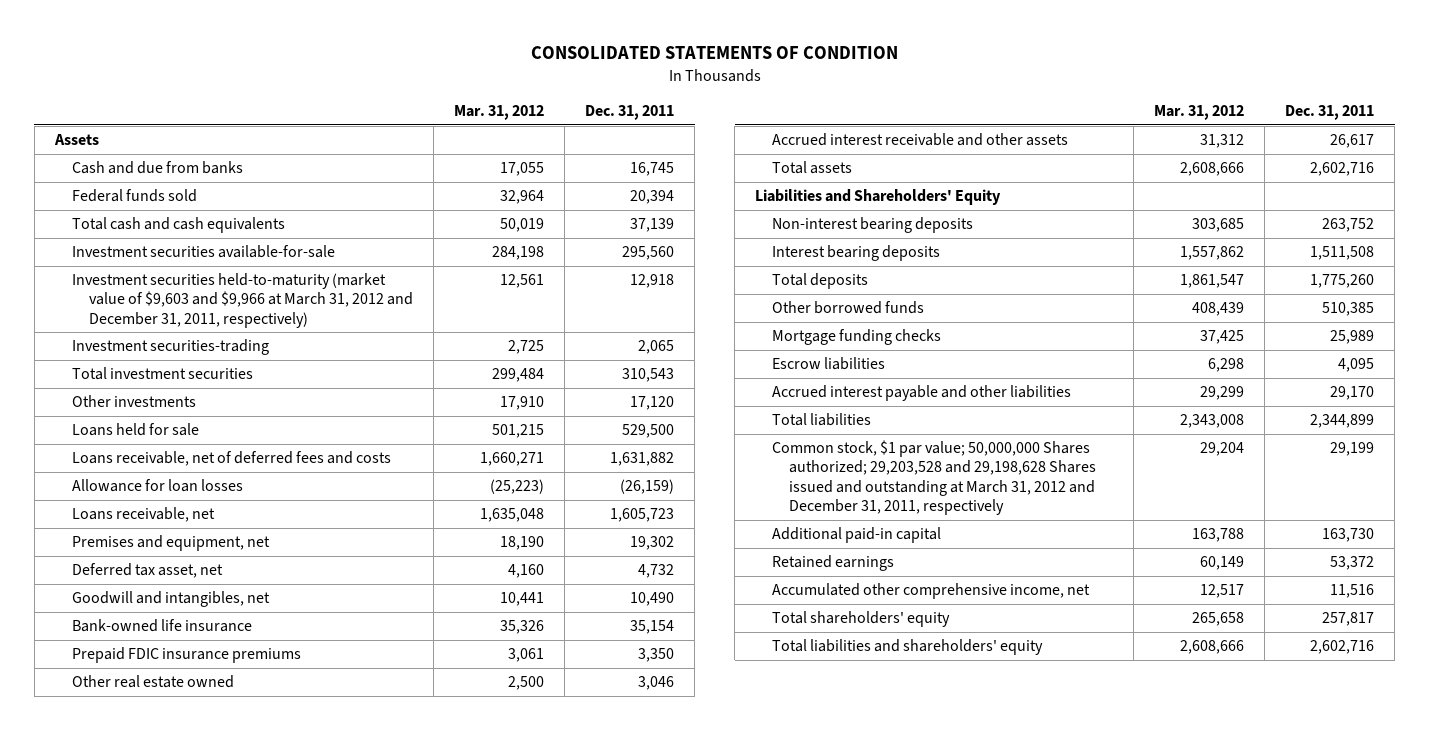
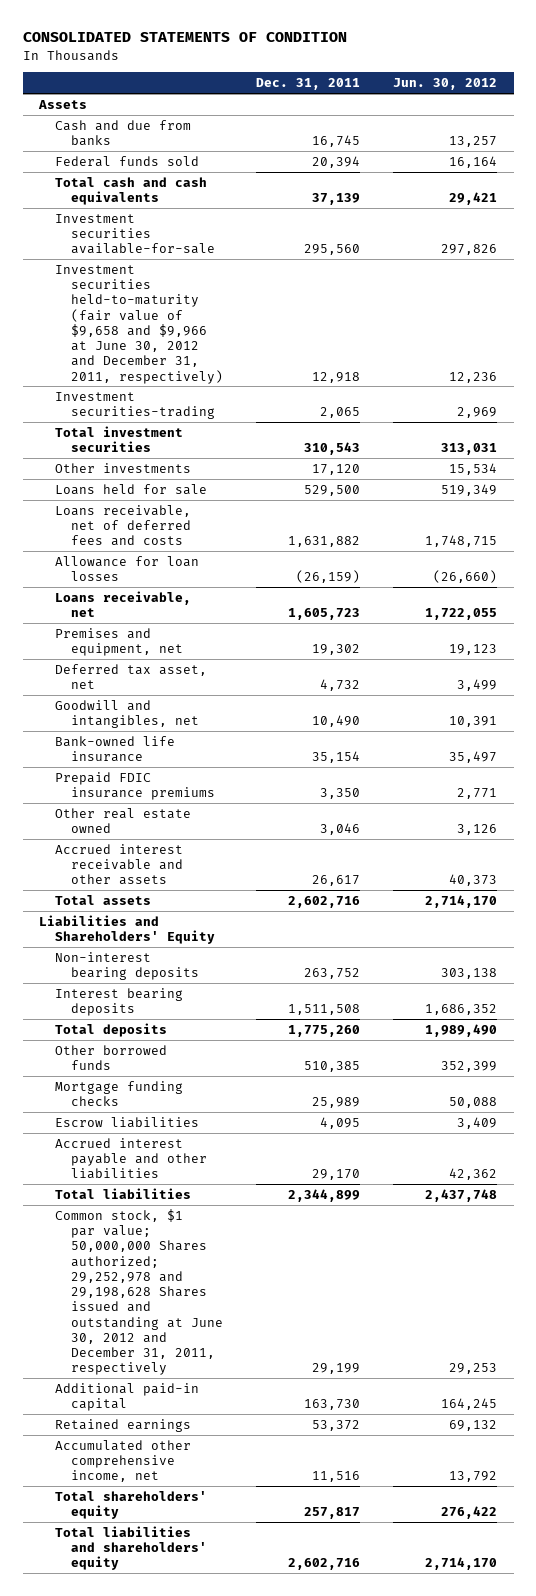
[453,105,544,121] Mar. 31, 2012 -> none
none -> [392,78,497,91] Jun. 30, 2012
[71,273,413,328] Investment securities held-to-maturity (market value of $9,603 and $9,966 at March 31, 2012 and December 31, 2011, respectively) -> [54,264,223,384] Investment securities held-to-maturity (fair value of $9,658 and $9,966 at June 30, 2012 and December 31, 2011, respectively)
[772,440,1096,516] Common stock, $1 par value; 50,000,000 Shares authorized; 29,203,528 and 29,198,628 Shares issued and outstanding at March 31, 2012 and December 31, 2011, respectively -> [54,1208,223,1376] Common stock, $1 par value; 50,000,000 Shares authorized; 29,252,978 and 29,198,628 Shares issued and outstanding at June 30, 2012 and December 31, 2011, respectively

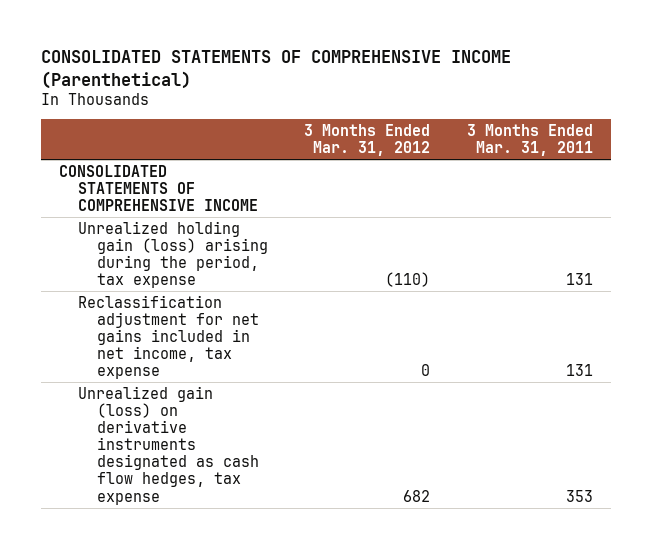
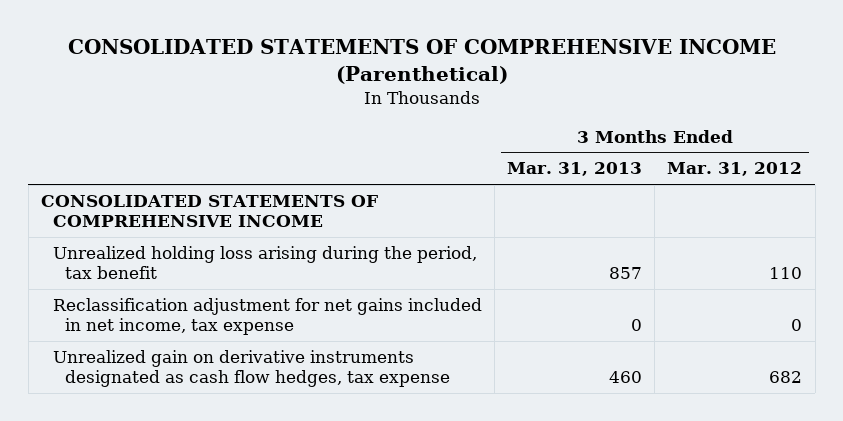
[466,124,593,157] 3 Months Ended Mar. 31, 2011 -> none
none -> [507,162,643,177] Mar. 31, 2013
[78,220,268,289] Unrealized holding gain (loss) arising during the period, tax expense -> [53,246,478,280] Unrealized holding loss arising during the period, tax benefit
[385,272,431,288] (110) -> [769,267,803,280] 110
[78,385,259,505] Unrealized gain (loss) on derivative instruments designated as cash flow hedges, tax expense -> [53,350,451,388] Unrealized gain on derivative instruments designated as cash flow hedges, tax expense

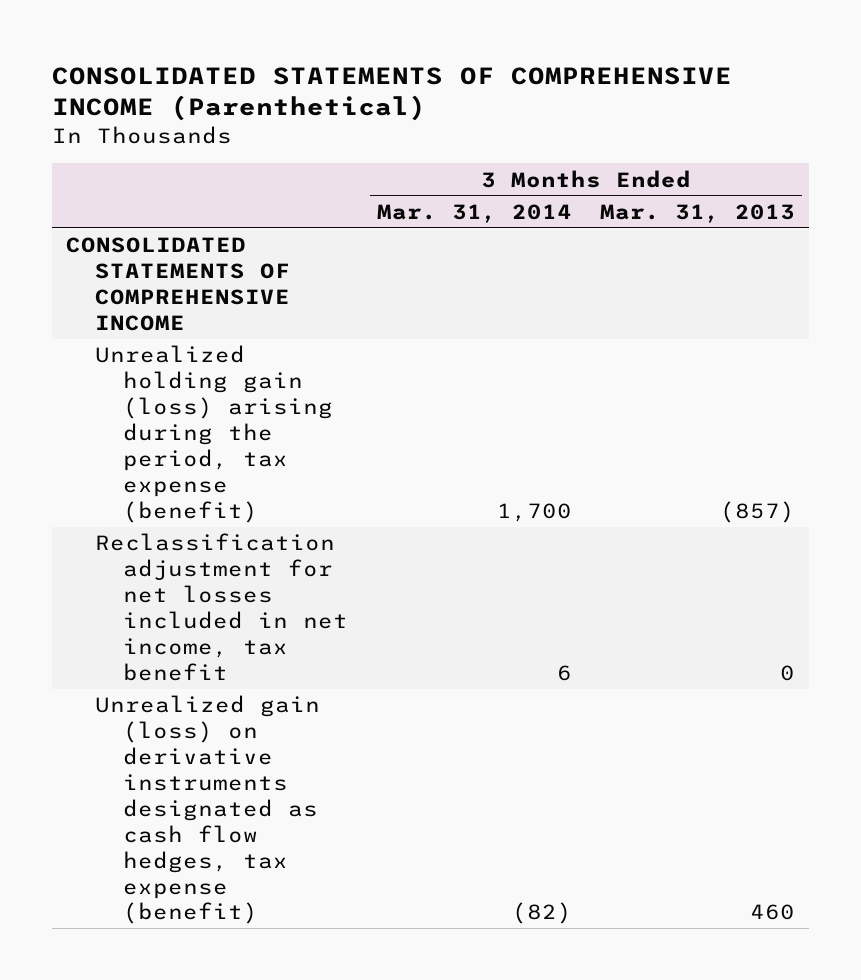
[667,162,803,177] Mar. 31, 2012 -> none
none -> [376,203,572,223] Mar. 31, 2014
[53,246,478,280] Unrealized holding loss arising during the period, tax benefit -> [94,345,334,523] Unrealized holding gain (loss) arising during the period, tax expense (benefit)
[609,267,643,280] 857 -> [720,500,796,523] (857)
[53,298,483,336] Reclassification adjustment for net gains included in net income, tax expense -> [94,533,349,681] Reclassification adjustment for net losses included in net income, tax benefit
[53,350,451,388] Unrealized gain on derivative instruments designated as cash flow hedges, tax expense -> [94,695,320,925] Unrealized gain (loss) on derivative instruments designated as cash flow hedges, tax expense (benefit)

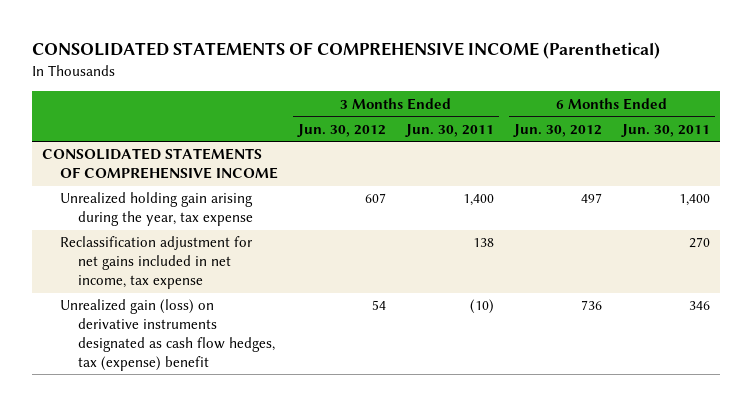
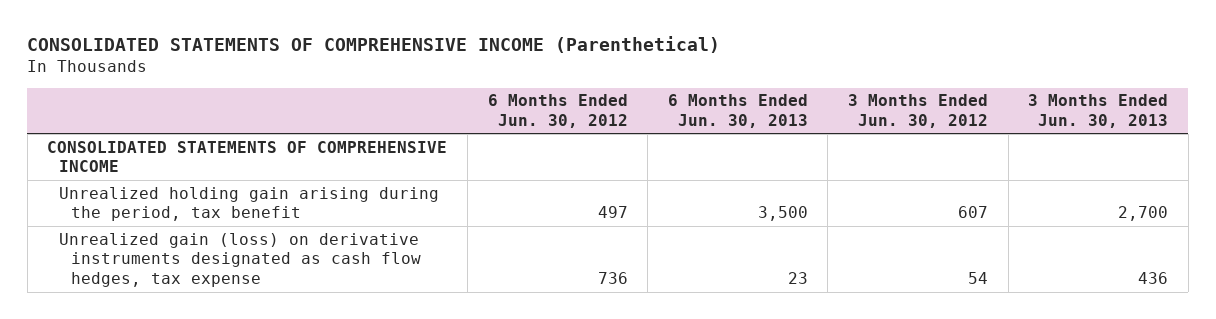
[404,123,494,137] Jun. 30, 2011 -> none
[621,123,711,137] Jun. 30, 2011 -> none
none -> [667,94,808,128] 6 Months Ended Jun. 30, 2013
none -> [1028,94,1169,128] 3 Months Ended Jun. 30, 2013
[59,236,253,290] Reclassification adjustment for net gains included in net income, tax expense -> none
[59,192,253,227] Unrealized holding gain arising during the year, tax expense -> [59,186,440,222] Unrealized holding gain arising during the period, tax benefit
[59,299,275,371] Unrealized gain (loss) on derivative instruments designated as cash flow hedges, tax (expense) benefit -> [59,232,422,288] Unrealized gain (loss) on derivative instruments designated as cash flow hedges, tax expense

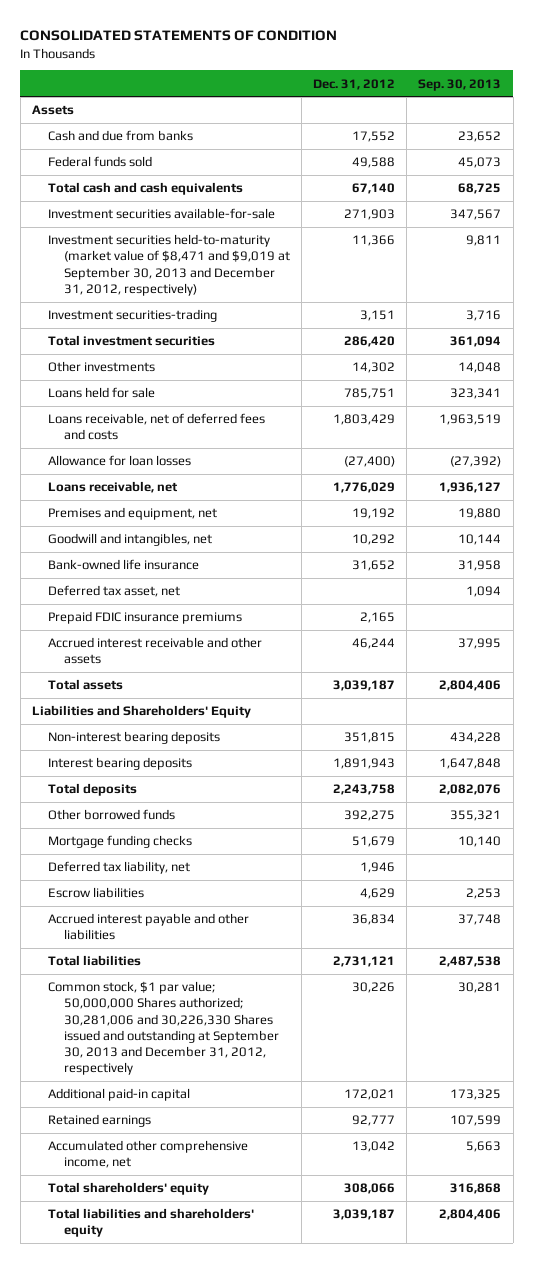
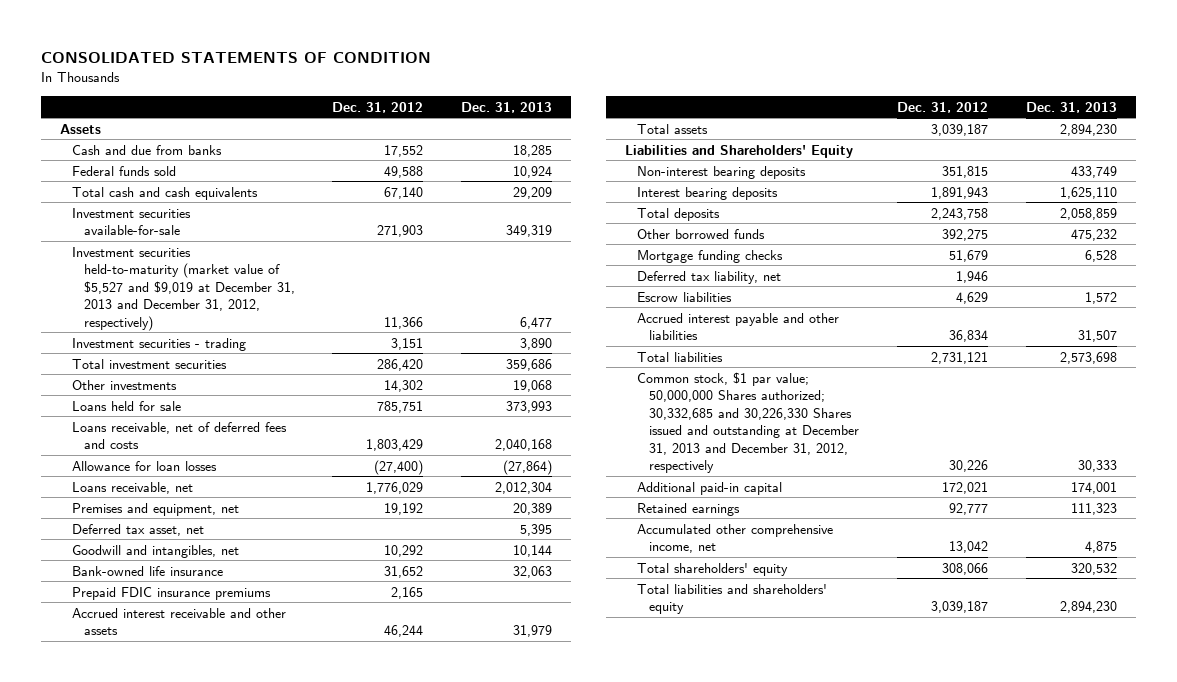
[418,78,502,91] Sep. 30, 2013 -> none
none -> [460,101,552,113] Dec. 31, 2013
[47,234,290,296] Investment securities held-to-maturity (market value of $8,471 and $9,019 at September 30, 2013 and December 31, 2012, respectively) -> [71,246,295,331] Investment securities held-to-maturity (market value of $5,527 and $9,019 at December 31, 2013 and December 31, 2012, respectively)
[47,309,217,323] Investment securities-trading -> [71,337,246,351] Investment securities - trading
[47,585,180,598] Deferred tax asset, net -> [71,523,204,536] Deferred tax asset, net
[47,981,279,1076] Common stock, $1 par value; 50,000,000 Shares authorized; 30,281,006 and 30,226,330 Shares issued and outstanding at September 30, 2013 and December 31, 2012, respectively -> [636,371,859,474] Common stock, $1 par value; 50,000,000 Shares authorized; 30,332,685 and 30,226,330 Shares issued and outstanding at December 31, 2013 and December 31, 2012, respectively

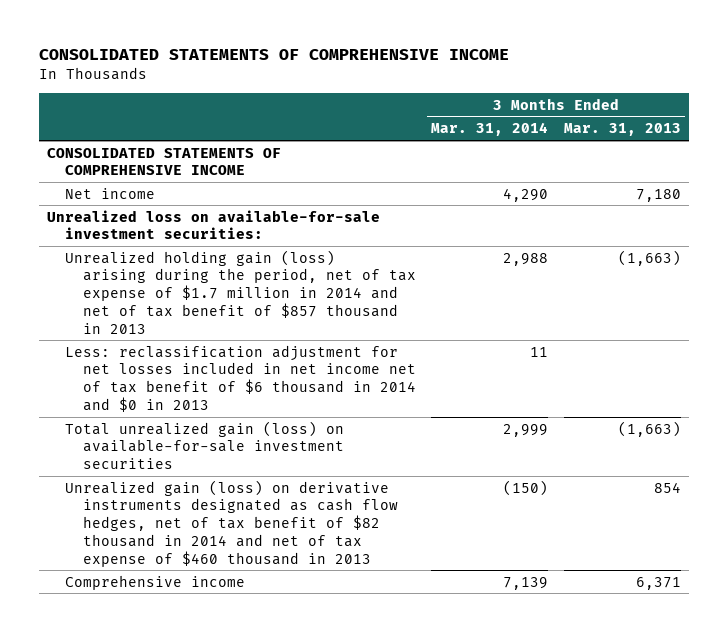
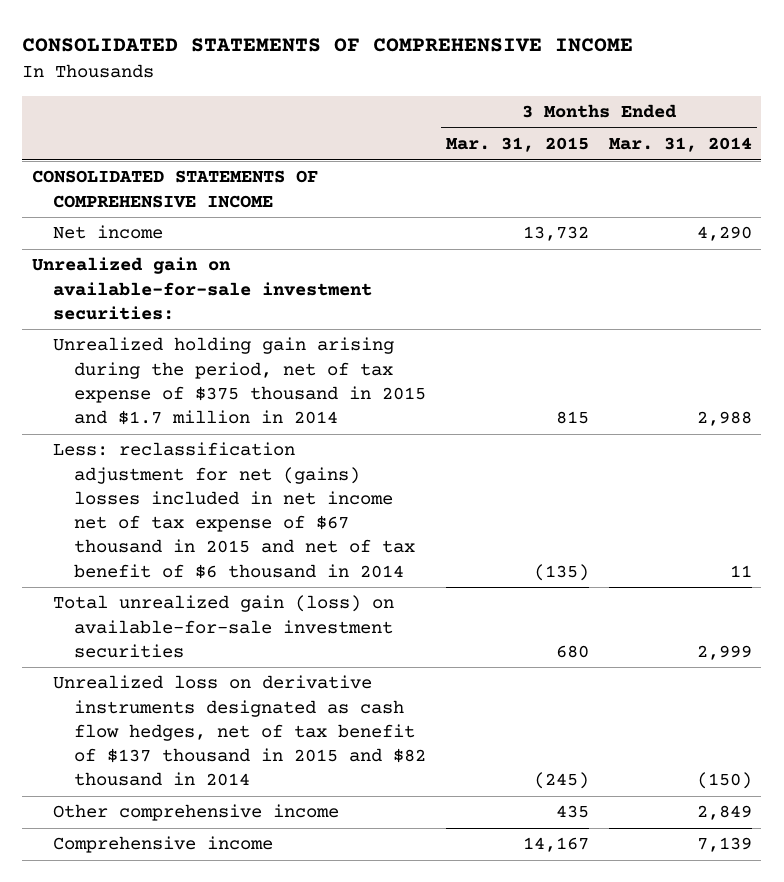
[564,123,682,137] Mar. 31, 2013 -> none
none -> [445,137,589,153] Mar. 31, 2015
[46,209,380,240] Unrealized loss on available-for-sale investment securities: -> [31,257,373,320] Unrealized gain on available-for-sale investment securities:
[64,249,416,334] Unrealized holding gain (loss) arising during the period, net of tax expense of $1.7 million in 2014 and net of tax benefit of $857 thousand in 2013 -> [53,337,427,426] Unrealized holding gain arising during the period, net of tax expense of $375 thousand in 2015 and $1.7 million in 2014
[64,344,416,412] Less: reclassification adjustment for net losses included in net income net of tax benefit of $6 thousand in 2014 and $0 in 2013 -> [53,442,416,579] Less: reclassification adjustment for net (gains) losses included in net income net of tax expense of $67 thousand in 2015 and net of tax benefit of $6 thousand in 2014
[64,479,398,567] Unrealized gain (loss) on derivative instruments designated as cash flow hedges, net of tax benefit of $82 thousand in 2014 and net of tax expense of $460 thousand in 2013 -> [53,675,427,787] Unrealized loss on derivative instruments designated as cash flow hedges, net of tax benefit of $137 thousand in 2015 and $82 thousand in 2014
none -> [53,804,340,822] Other comprehensive income

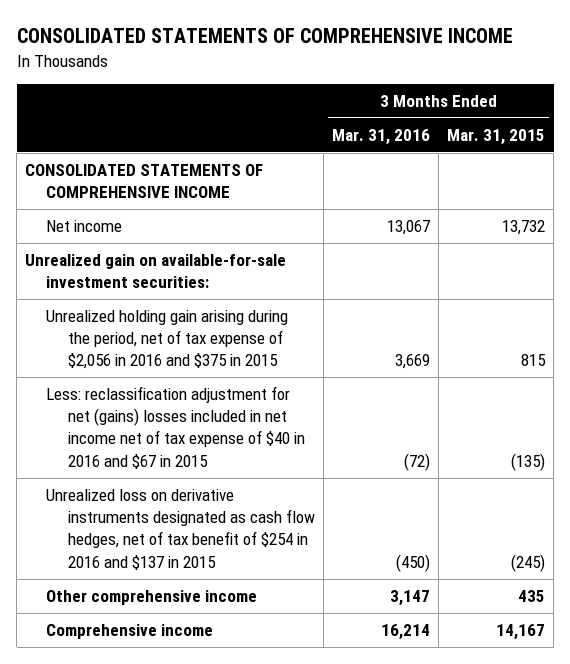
[608,137,752,153] Mar. 31, 2014 -> none
none -> [331,128,430,145] Mar. 31, 2016
[53,595,395,658] Total unrealized gain (loss) on available-for-sale investment securities -> none
[53,337,427,426] Unrealized holding gain arising during the period, net of tax expense of $375 thousand in 2015 and $1.7 million in 2014 -> [46,310,289,370] Unrealized holding gain arising during the period, net of tax expense of $2,056 in 2016 and $375 in 2015
[53,442,416,579] Less: reclassification adjustment for net (gains) losses included in net income net of tax expense of $67 thousand in 2015 and net of tax benefit of $6 thousand in 2014 -> [46,386,305,469] Less: reclassification adjustment for net (gains) losses included in net income net of tax expense of $40 in 2016 and $67 in 2015
[53,675,427,787] Unrealized loss on derivative instruments designated as cash flow hedges, net of tax benefit of $137 thousand in 2015 and $82 thousand in 2014 -> [46,489,315,570] Unrealized loss on derivative instruments designated as cash flow hedges, net of tax benefit of $254 in 2016 and $137 in 2015

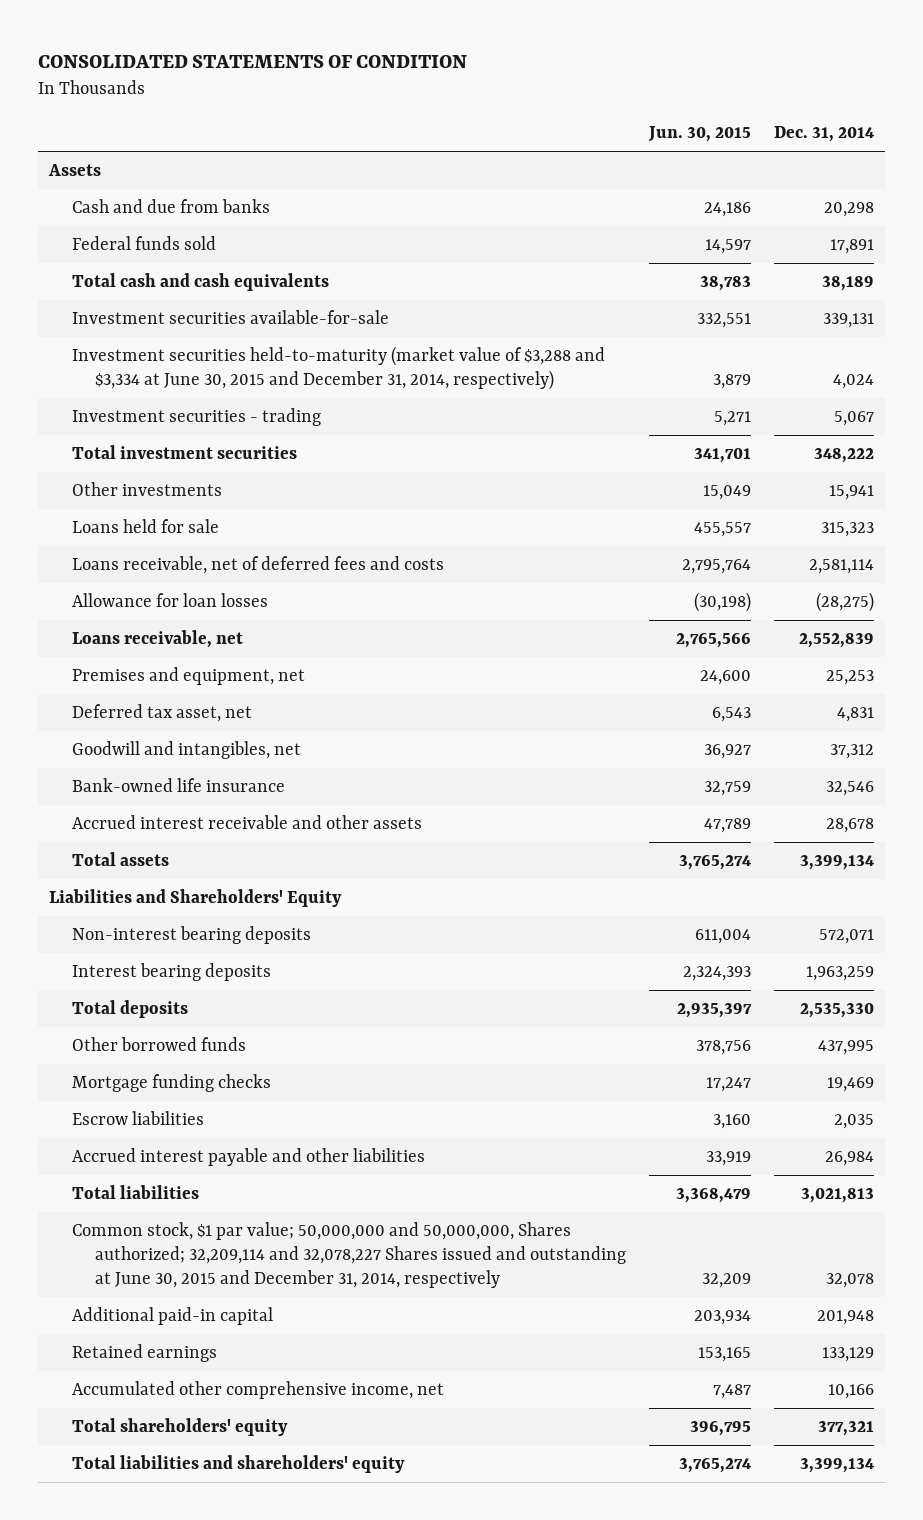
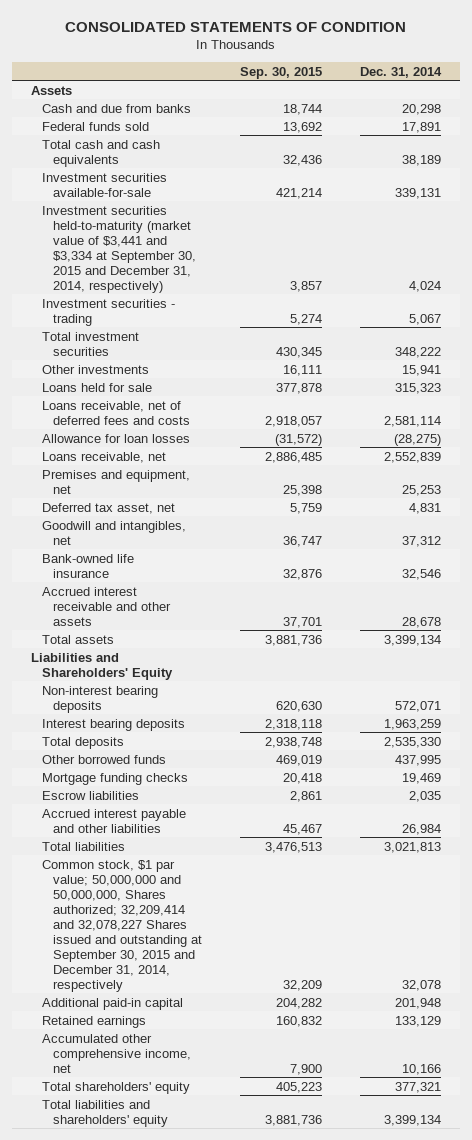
[647,126,751,143] Jun. 30, 2015 -> none
none -> [239,66,322,79] Sep. 30, 2015
[71,346,605,391] Investment securities held-to-maturity (market value of $3,288 and $3,334 at June 30, 2015 and December 31, 2014, respectively) -> [41,205,196,293] Investment securities held-to-maturity (market value of $3,441 and $3,334 at September 30, 2015 and December 31, 2014, respectively)
[71,1222,626,1288] Common stock, $1 par value; 50,000,000 and 50,000,000, Shares authorized; 32,209,114 and 32,078,227 Shares issued and outstanding at June 30, 2015 and December 31, 2014, respectively -> [41,859,202,992] Common stock, $1 par value; 50,000,000 and 50,000,000, Shares authorized; 32,209,414 and 32,078,227 Shares issued and outstanding at September 30, 2015 and December 31, 2014, respectively

